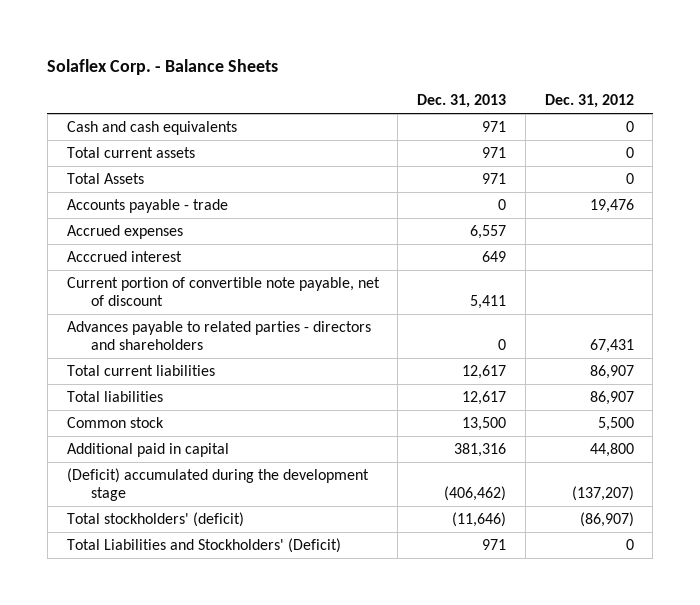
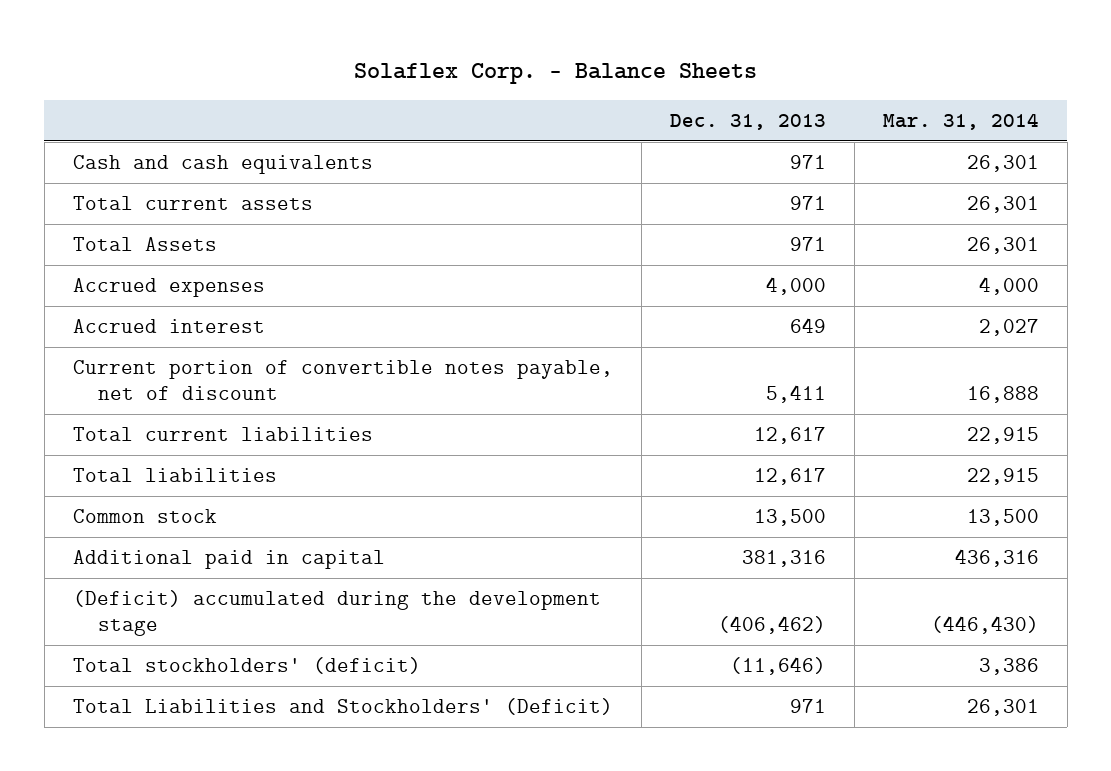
[544,94,634,109] Dec. 31, 2012 -> none
none -> [882,112,1039,130] Mar. 31, 2014
[66,199,228,214] Accounts payable - trade -> none
[66,321,371,351] Advances payable to related parties - directors and shareholders -> none
[470,225,507,240] 6,557 -> [765,277,826,296] 4,000
[66,251,182,263] Acccrued interest -> [72,319,265,334] Accrued interest
[66,277,380,307] Current portion of convertible note payable, net of discount -> [72,360,613,400] Current portion of convertible notes payable, net of discount

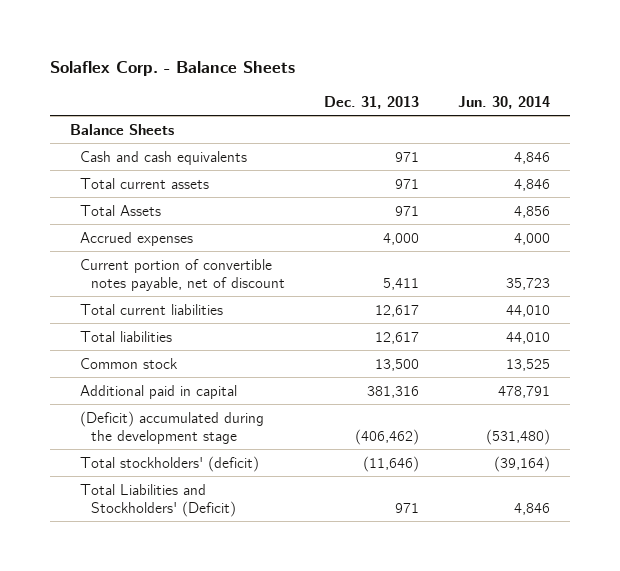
[882,112,1039,130] Mar. 31, 2014 -> none
none -> [458,95,551,109] Jun. 30, 2014
none -> [70,123,175,135] Balance Sheets
[72,319,265,334] Accrued interest -> none

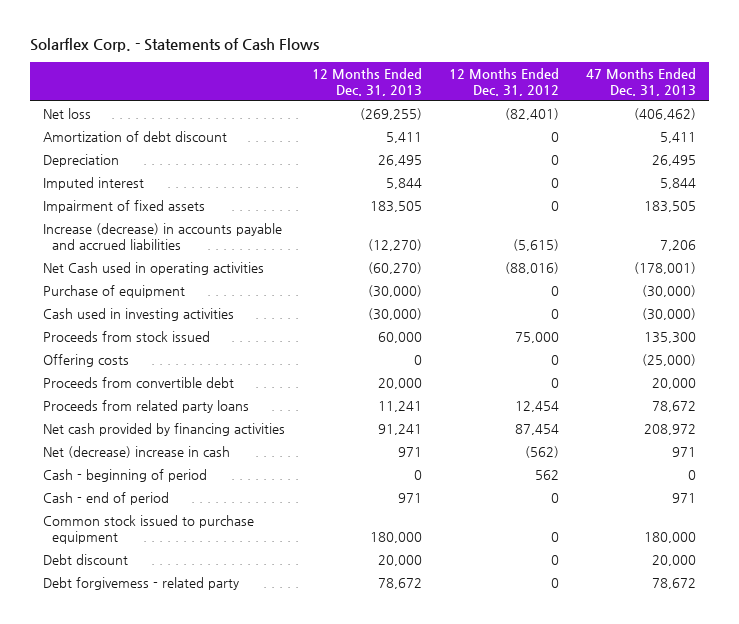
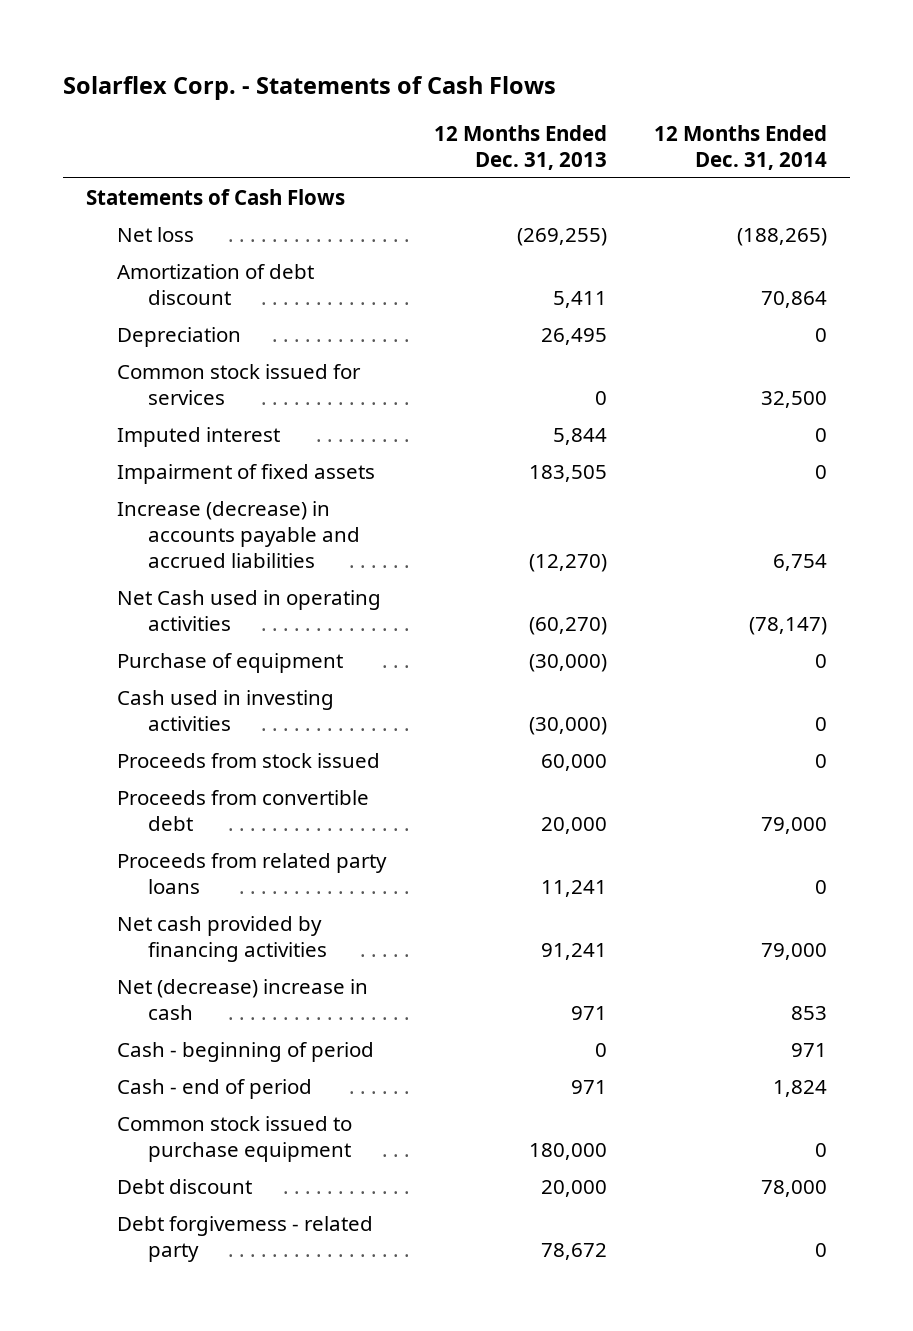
[448,67,559,96] 12 Months Ended Dec. 31, 2012 -> none
[585,67,696,96] 47 Months Ended Dec. 31, 2013 -> none
none -> [653,124,827,170] 12 Months Ended Dec. 31, 2014
none -> [86,188,346,205] Statements of Cash Flows
none -> [117,363,362,405] Common stock issued for services
[43,353,130,367] Offering costs -> none

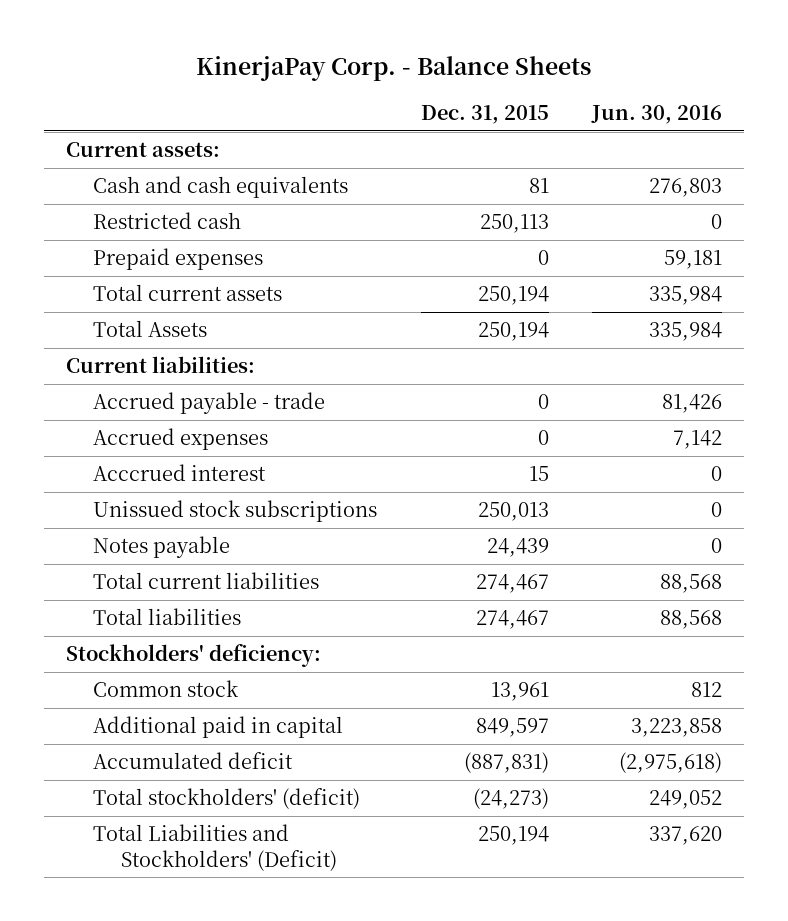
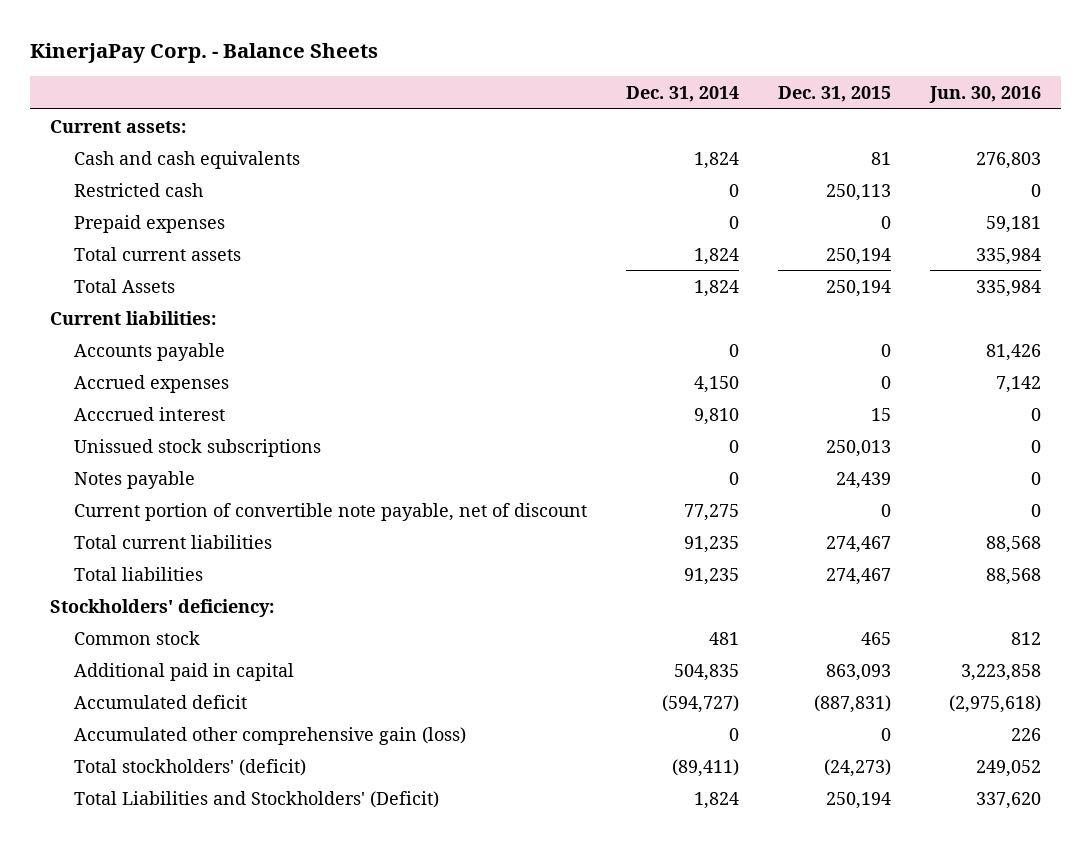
none -> [626,86,740,103] Dec. 31, 2014
[93,392,326,415] Accrued payable - trade -> [74,342,226,361] Accounts payable
none -> [74,502,588,521] Current portion of convertible note payable, net of discount
[490,682,549,702] 13,961 -> [861,631,892,645] 465
[475,718,549,738] 849,597 -> [826,663,892,681] 863,093
none -> [74,726,467,745] Accumulated other comprehensive gain (loss)

